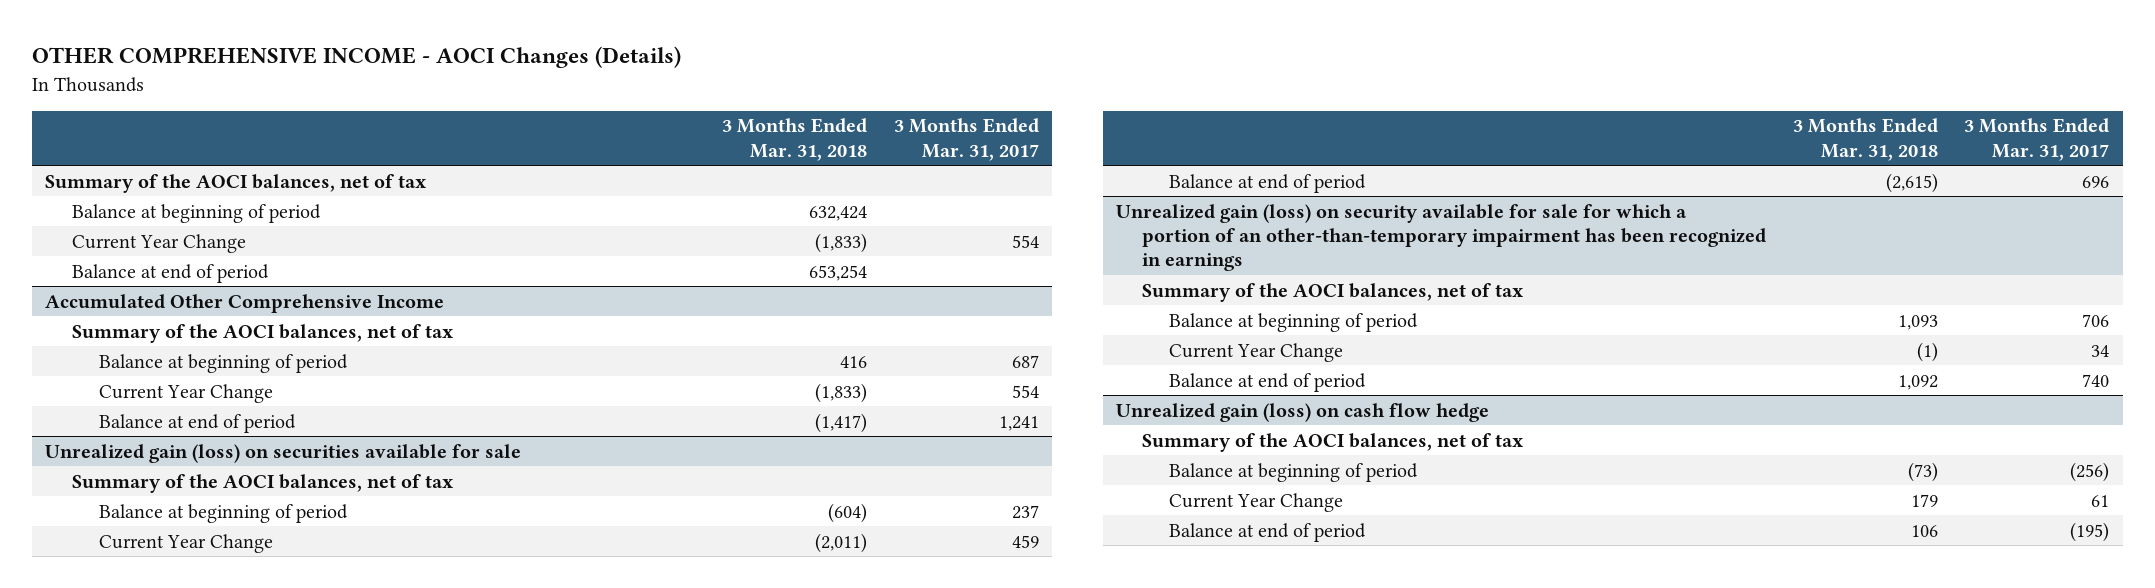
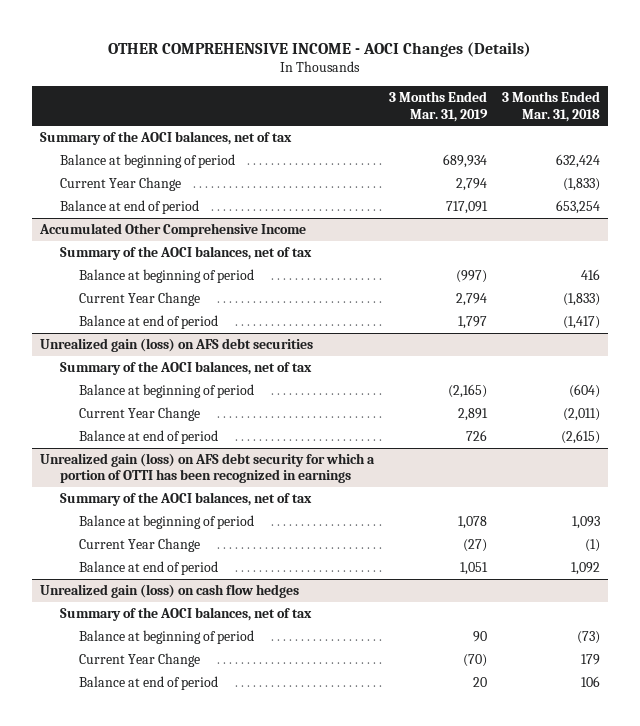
[893,118,1039,161] 3 Months Ended Mar. 31, 2017 -> none
none -> [389,91,489,122] 3 Months Ended Mar. 31, 2019
[45,443,522,463] Unrealized gain (loss) on securities available for sale -> [39,338,313,353] Unrealized gain (loss) on AFS debt securities
[1115,203,1767,272] Unrealized gain (loss) on security available for sale for which a portion of an other-than-temporary impairment has been recognized in earnings -> [39,453,375,484] Unrealized gain (loss) on AFS debt security for which a portion of OTTI has been recognized in earnings
[1115,402,1489,422] Unrealized gain (loss) on cash flow hedge -> [39,584,299,599] Unrealized gain (loss) on cash flow hedges

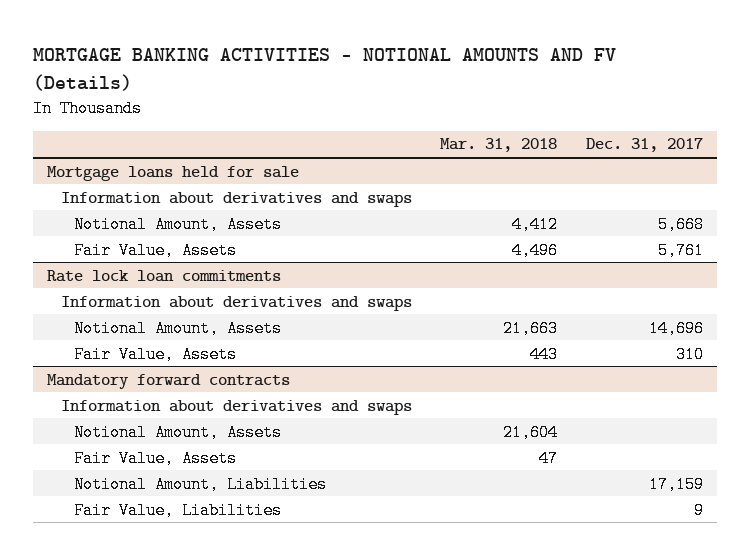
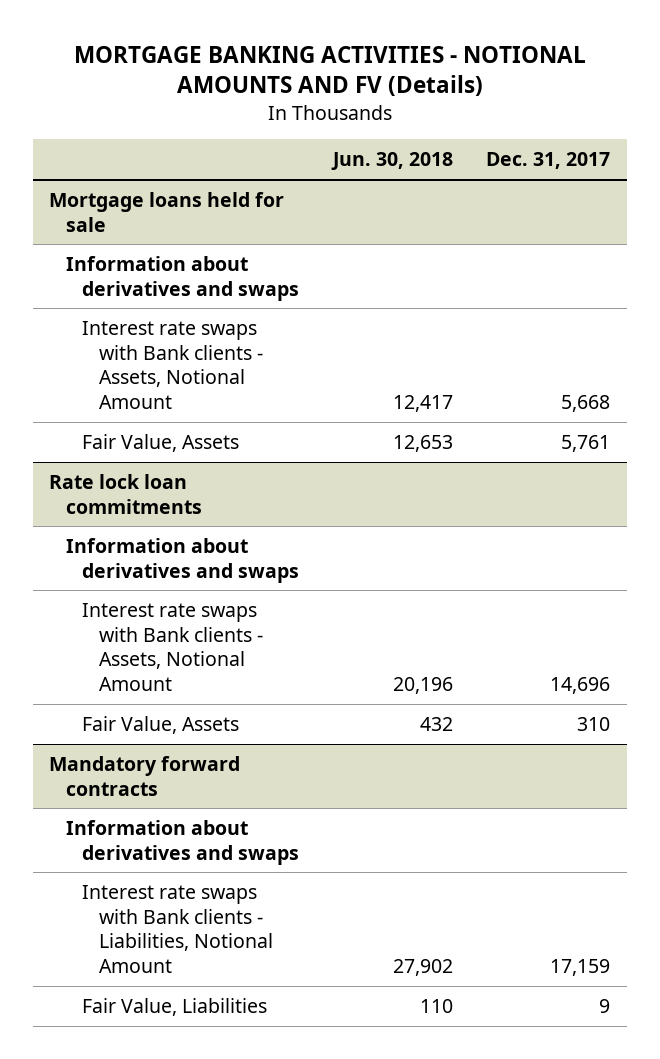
[440,138,558,153] Mar. 31, 2018 -> none
none -> [330,152,453,171] Jun. 30, 2018
[74,215,283,233] Notional Amount, Assets -> [82,320,263,409] Interest rate swaps with Bank clients - Assets, Notional Amount
[74,319,283,337] Notional Amount, Assets -> [82,602,263,691] Interest rate swaps with Bank clients - Assets, Notional Amount
[74,423,283,441] Notional Amount, Assets -> none
[74,449,238,467] Fair Value, Assets -> none
[74,475,328,493] Notional Amount, Liabilities -> [82,884,273,973] Interest rate swaps with Bank clients - Liabilities, Notional Amount

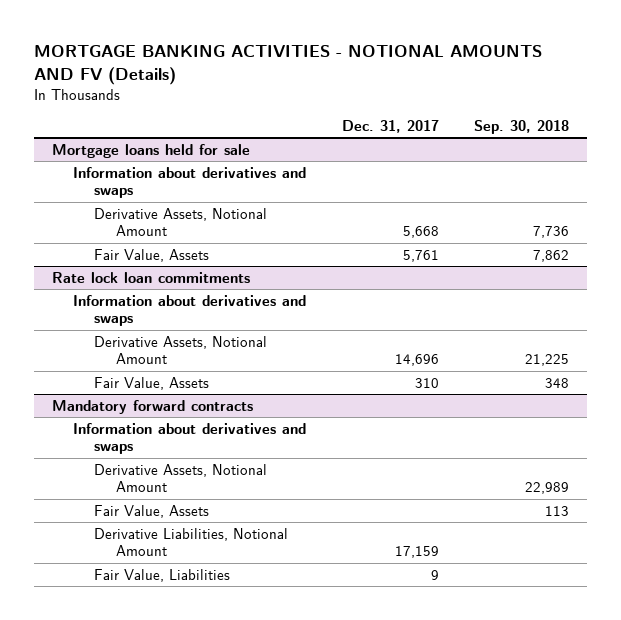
[330,152,453,171] Jun. 30, 2018 -> none
none -> [474,119,570,134] Sep. 30, 2018
[82,320,263,409] Interest rate swaps with Bank clients - Assets, Notional Amount -> [94,207,268,237] Derivative Assets, Notional Amount
[82,602,263,691] Interest rate swaps with Bank clients - Assets, Notional Amount -> [94,335,268,365] Derivative Assets, Notional Amount
none -> [94,463,268,493] Derivative Assets, Notional Amount
none -> [94,504,210,518] Fair Value, Assets
[82,884,273,973] Interest rate swaps with Bank clients - Liabilities, Notional Amount -> [94,527,289,557] Derivative Liabilities, Notional Amount

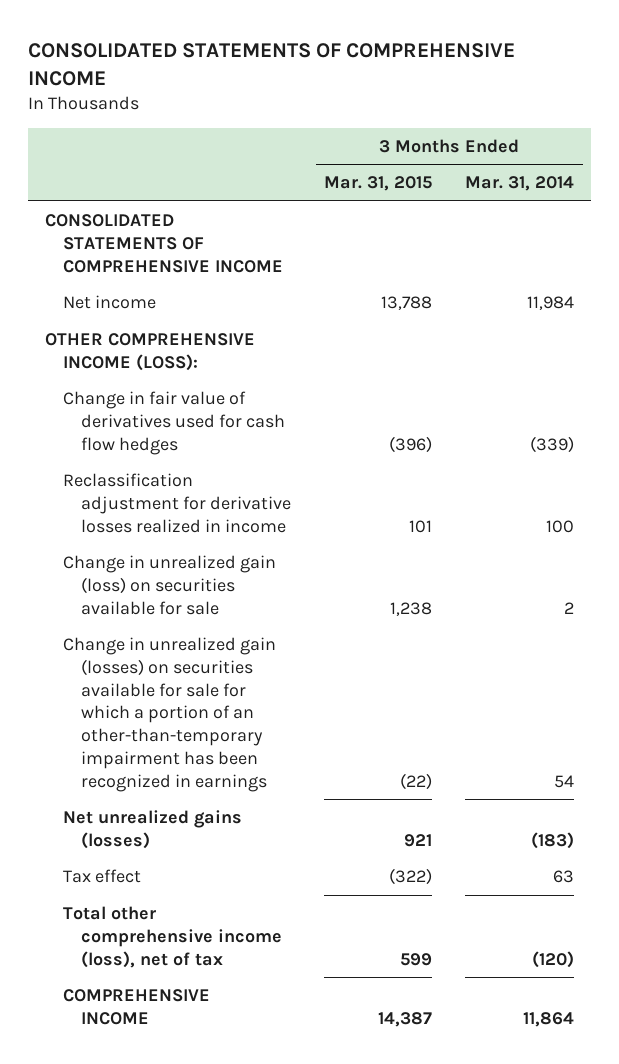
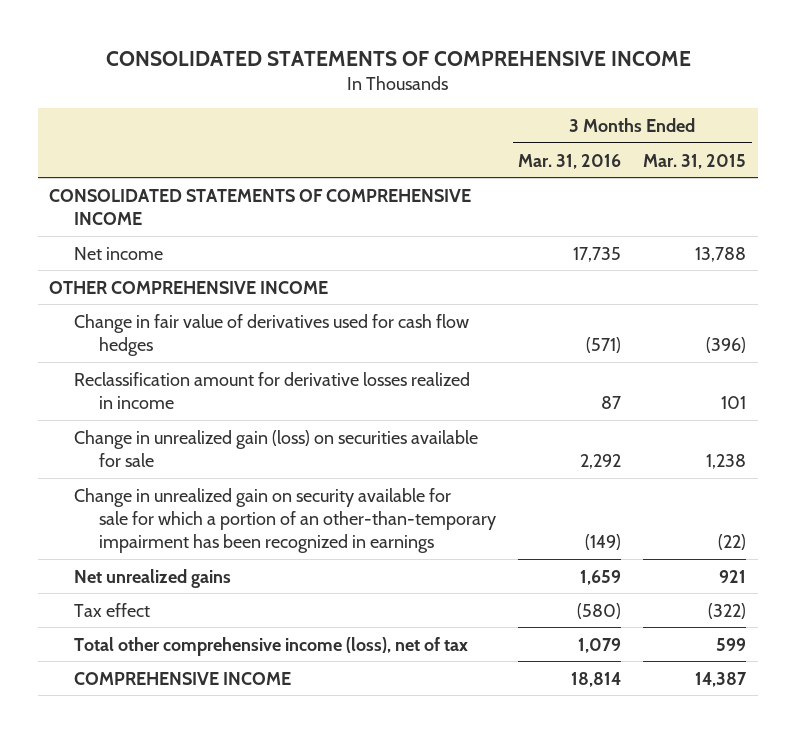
[465,176,575,192] Mar. 31, 2014 -> none
none -> [518,153,622,169] Mar. 31, 2016
[44,333,255,371] OTHER COMPREHENSIVE INCOME (LOSS): -> [48,280,328,294] OTHER COMPREHENSIVE INCOME
[62,473,291,533] Reclassification adjustment for derivative losses realized in income -> [73,371,470,409] Reclassification amount for derivative losses realized in income
[62,637,276,792] Change in unrealized gain (losses) on securities available for sale for which a portion of an other-than-temporary impairment has been recognized in earnings -> [73,487,496,553] Change in unrealized gain on security available for sale for which a portion of an other-than-temporary impairment has been recognized in earnings
[62,810,242,849] Net unrealized gains (losses) -> [73,568,231,588] Net unrealized gains

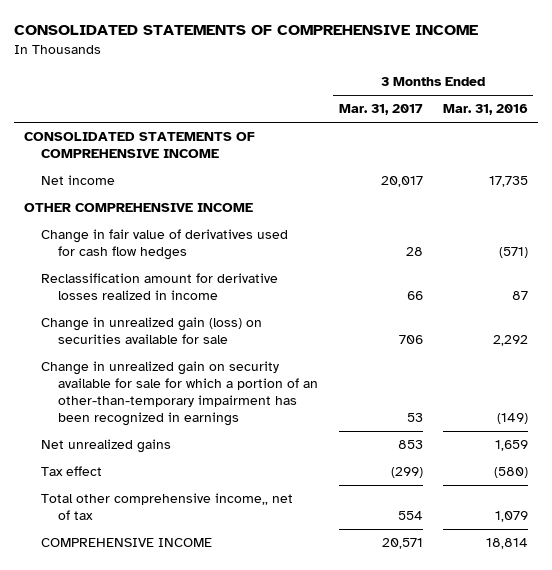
[643,153,747,169] Mar. 31, 2015 -> none
none -> [338,104,423,116] Mar. 31, 2017
[73,636,468,656] Total other comprehensive income (loss), net of tax -> [41,493,294,521] Total other comprehensive income,, net of tax

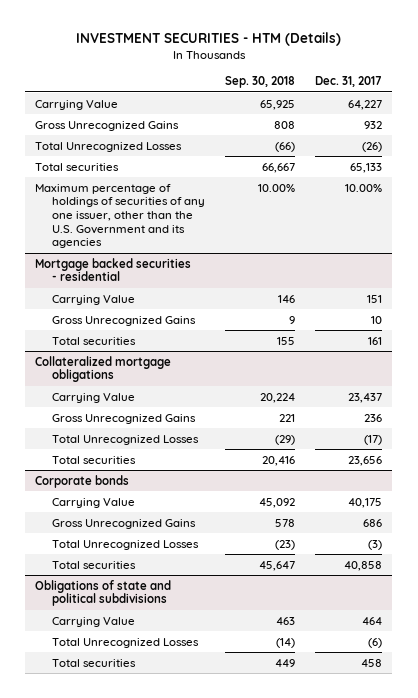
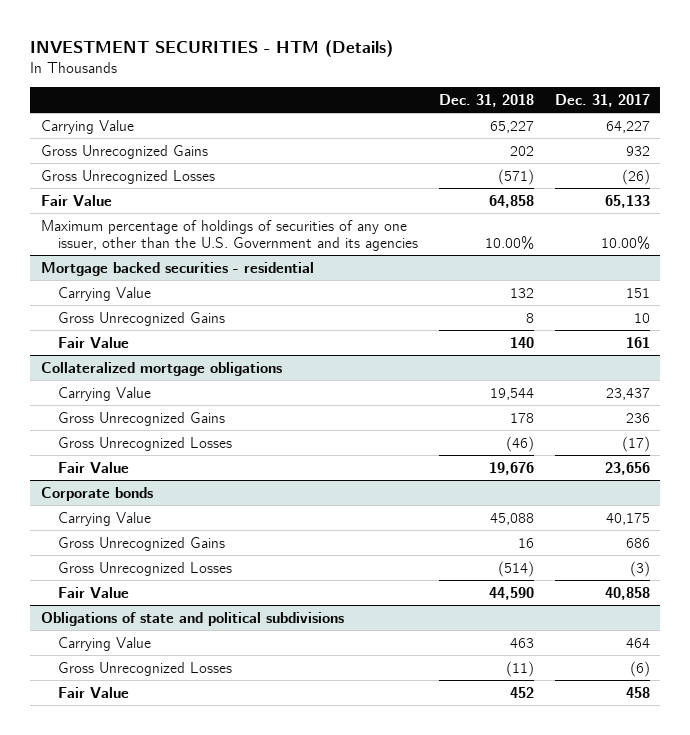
[225,76,296,89] Sep. 30, 2018 -> none
none -> [438,93,534,107] Dec. 31, 2018
[35,141,183,152] Total Unrecognized Losses -> [40,169,215,184] Gross Unrecognized Losses
[35,162,120,171] Total securities -> [40,194,112,206] Fair Value
[52,336,137,345] Total securities -> [58,336,130,348] Fair Value
[52,434,200,445] Total Unrecognized Losses -> [58,436,233,451] Gross Unrecognized Losses
[52,455,137,464] Total securities -> [58,461,130,473] Fair Value
[52,539,200,550] Total Unrecognized Losses -> [58,561,233,576] Gross Unrecognized Losses
[52,560,137,569] Total securities -> [58,586,130,598] Fair Value
[52,637,200,648] Total Unrecognized Losses -> [58,661,233,676] Gross Unrecognized Losses
[52,658,137,667] Total securities -> [58,686,130,698] Fair Value

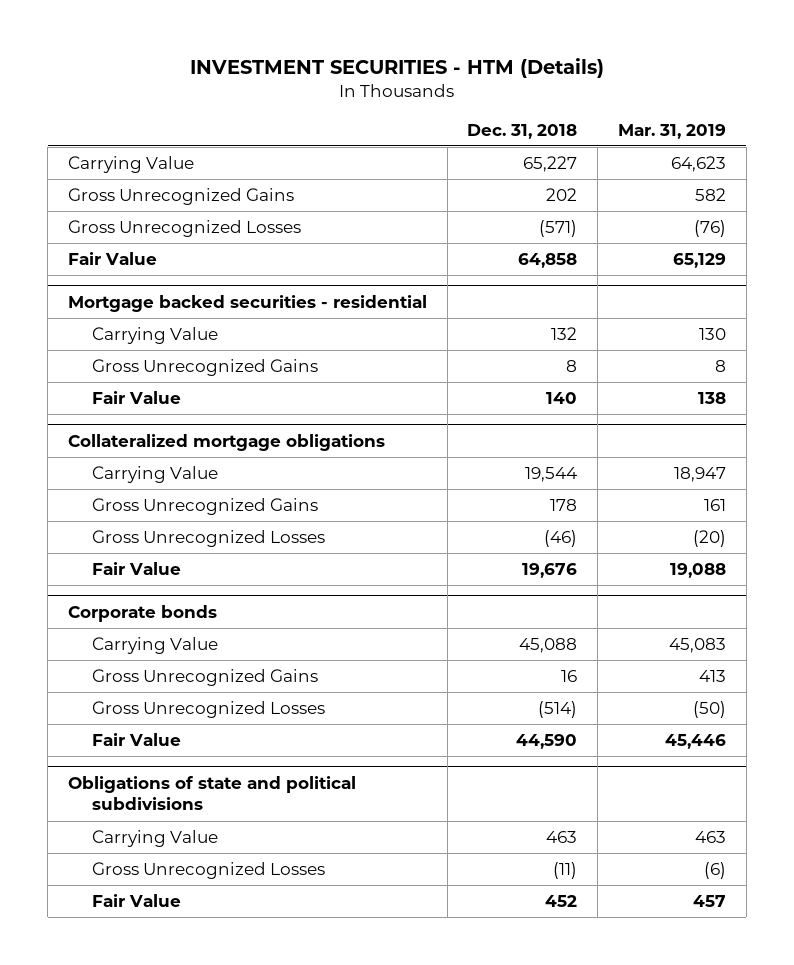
[554,93,650,107] Dec. 31, 2017 -> none
none -> [618,123,727,139] Mar. 31, 2019
[40,219,419,251] Maximum percentage of holdings of securities of any one issuer, other than the U.S. Government and its agencies -> none

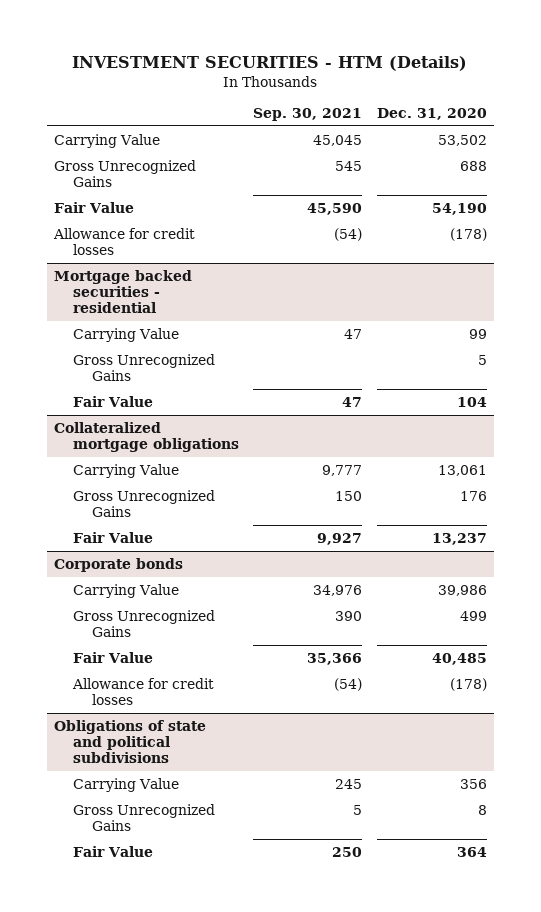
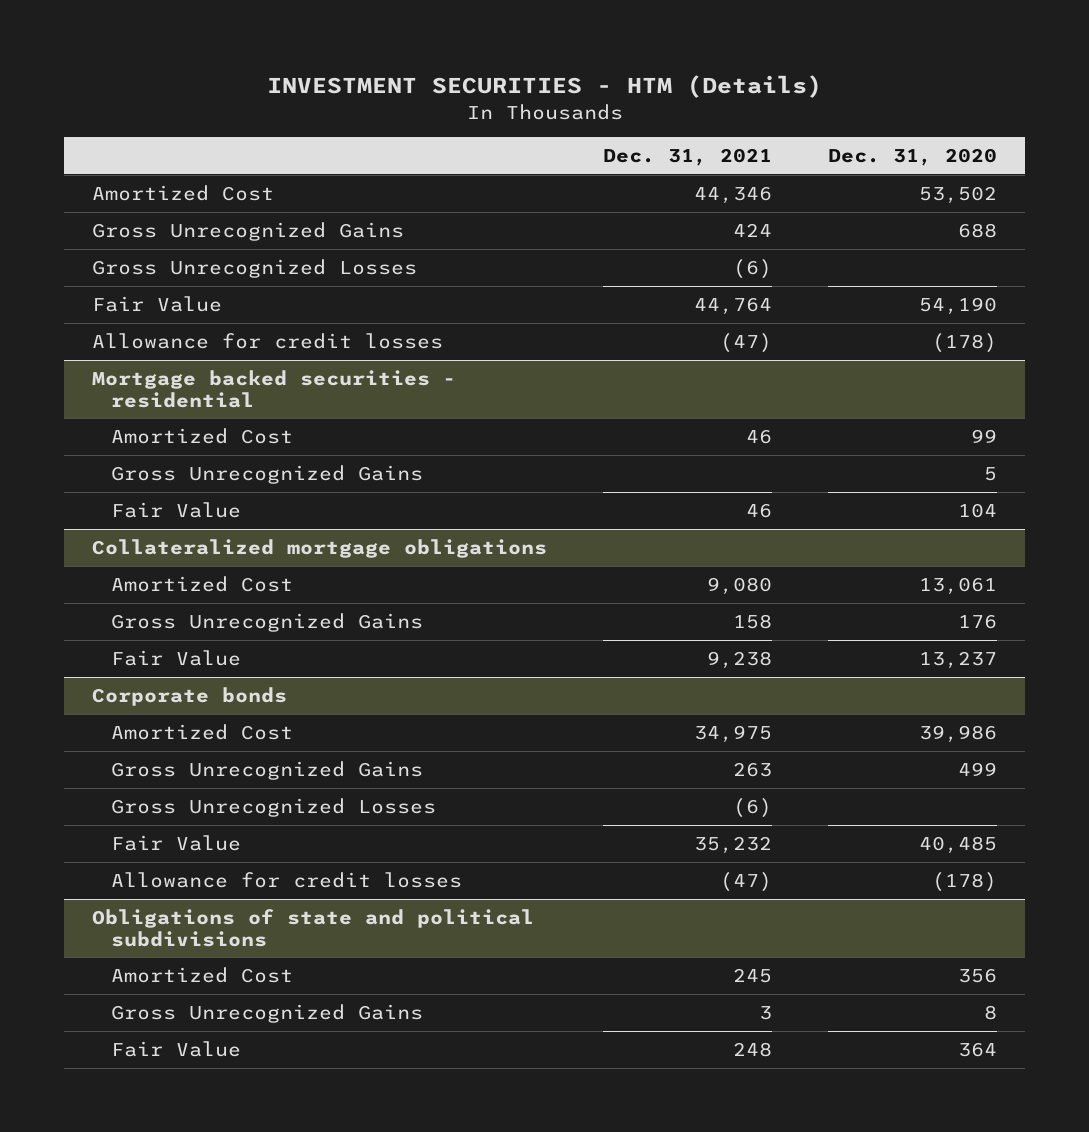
[253,108,363,122] Sep. 30, 2021 -> none
none -> [603,148,773,167] Dec. 31, 2021
[54,133,161,148] Carrying Value -> [92,184,275,201] Amortized Cost
none -> [92,258,418,278] Gross Unrecognized Losses
[72,327,179,342] Carrying Value -> [110,427,293,444] Amortized Cost
[72,463,179,478] Carrying Value -> [110,575,293,592] Amortized Cost
[72,583,179,598] Carrying Value -> [110,723,293,740] Amortized Cost
none -> [110,797,436,817] Gross Unrecognized Losses
[72,777,179,792] Carrying Value -> [110,966,293,983] Amortized Cost

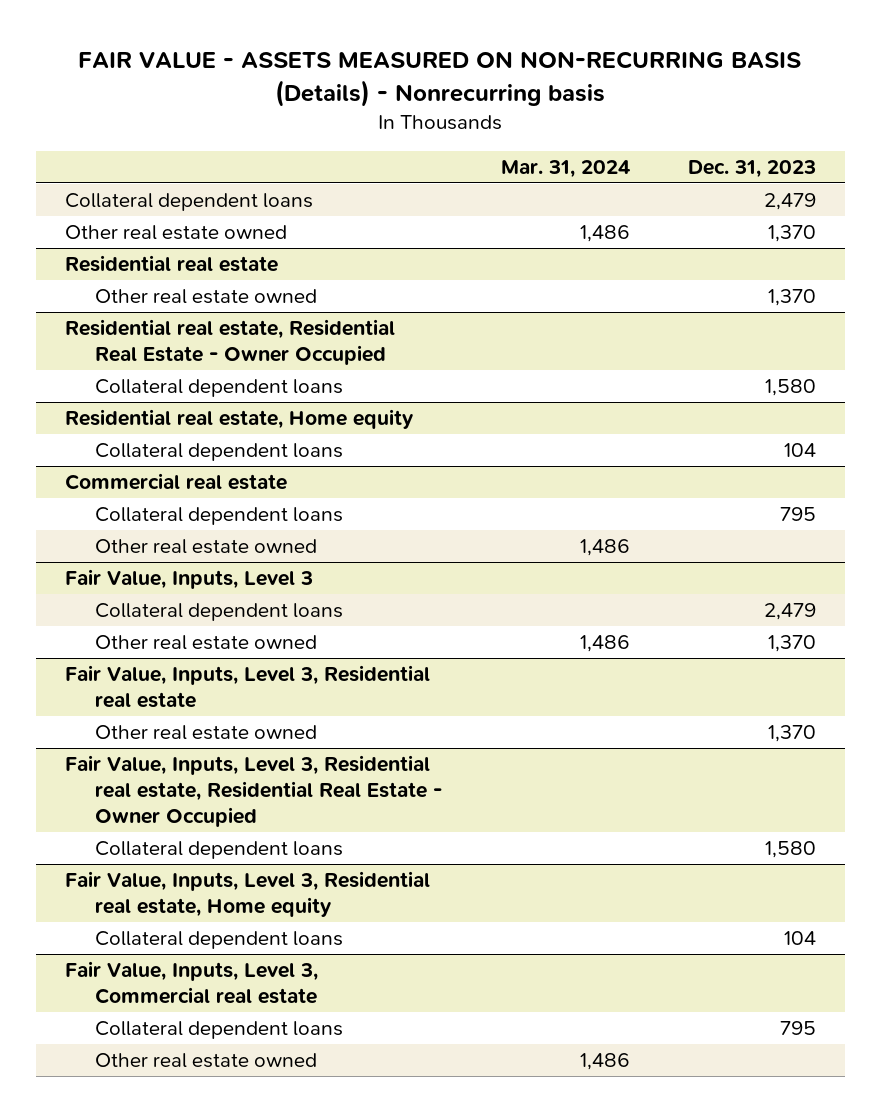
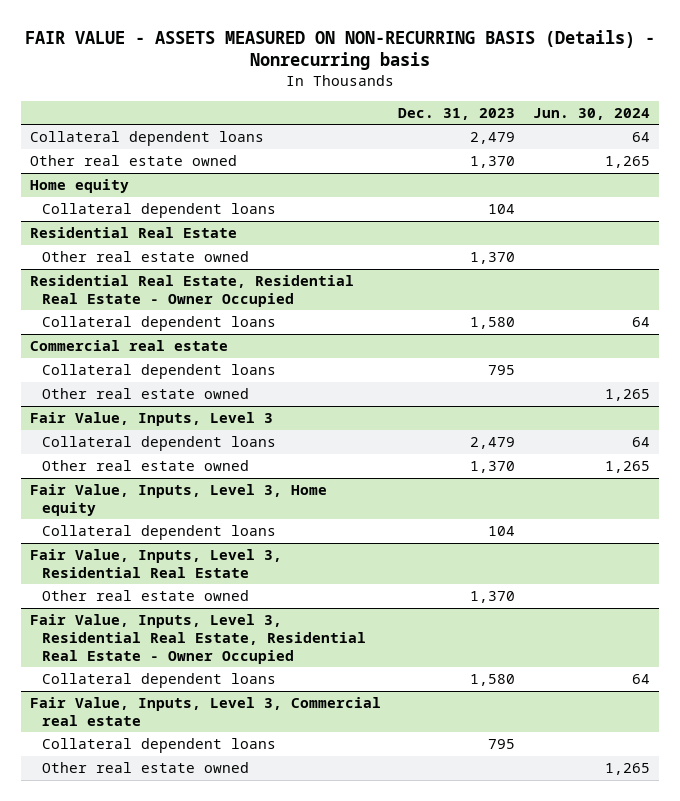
[500,159,630,178] Mar. 31, 2024 -> none
none -> [532,107,650,120] Jun. 30, 2024
none -> [29,179,129,194] Home equity
none -> [41,203,276,219] Collateral dependent loans
[64,255,278,273] Residential real estate -> [29,227,237,239] Residential Real Estate
[64,319,395,366] Residential real estate, Residential Real Estate - Owner Occupied -> [29,275,354,307] Residential Real Estate, Residential Real Estate - Owner Occupied
[64,409,414,430] Residential real estate, Home equity -> none
[95,443,344,462] Collateral dependent loans -> none
none -> [29,484,327,516] Fair Value, Inputs, Level 3, Home equity
none -> [41,525,276,541] Collateral dependent loans
[64,665,430,709] Fair Value, Inputs, Level 3, Residential real estate -> [29,549,282,578] Fair Value, Inputs, Level 3, Residential Real Estate
[64,755,443,828] Fair Value, Inputs, Level 3, Residential real estate, Residential Real Estate - Owner Occupied -> [29,614,366,664] Fair Value, Inputs, Level 3, Residential Real Estate, Residential Real Estate - Owner Occupied
[64,871,430,918] Fair Value, Inputs, Level 3, Residential real estate, Home equity -> none
[95,931,344,950] Collateral dependent loans -> none

